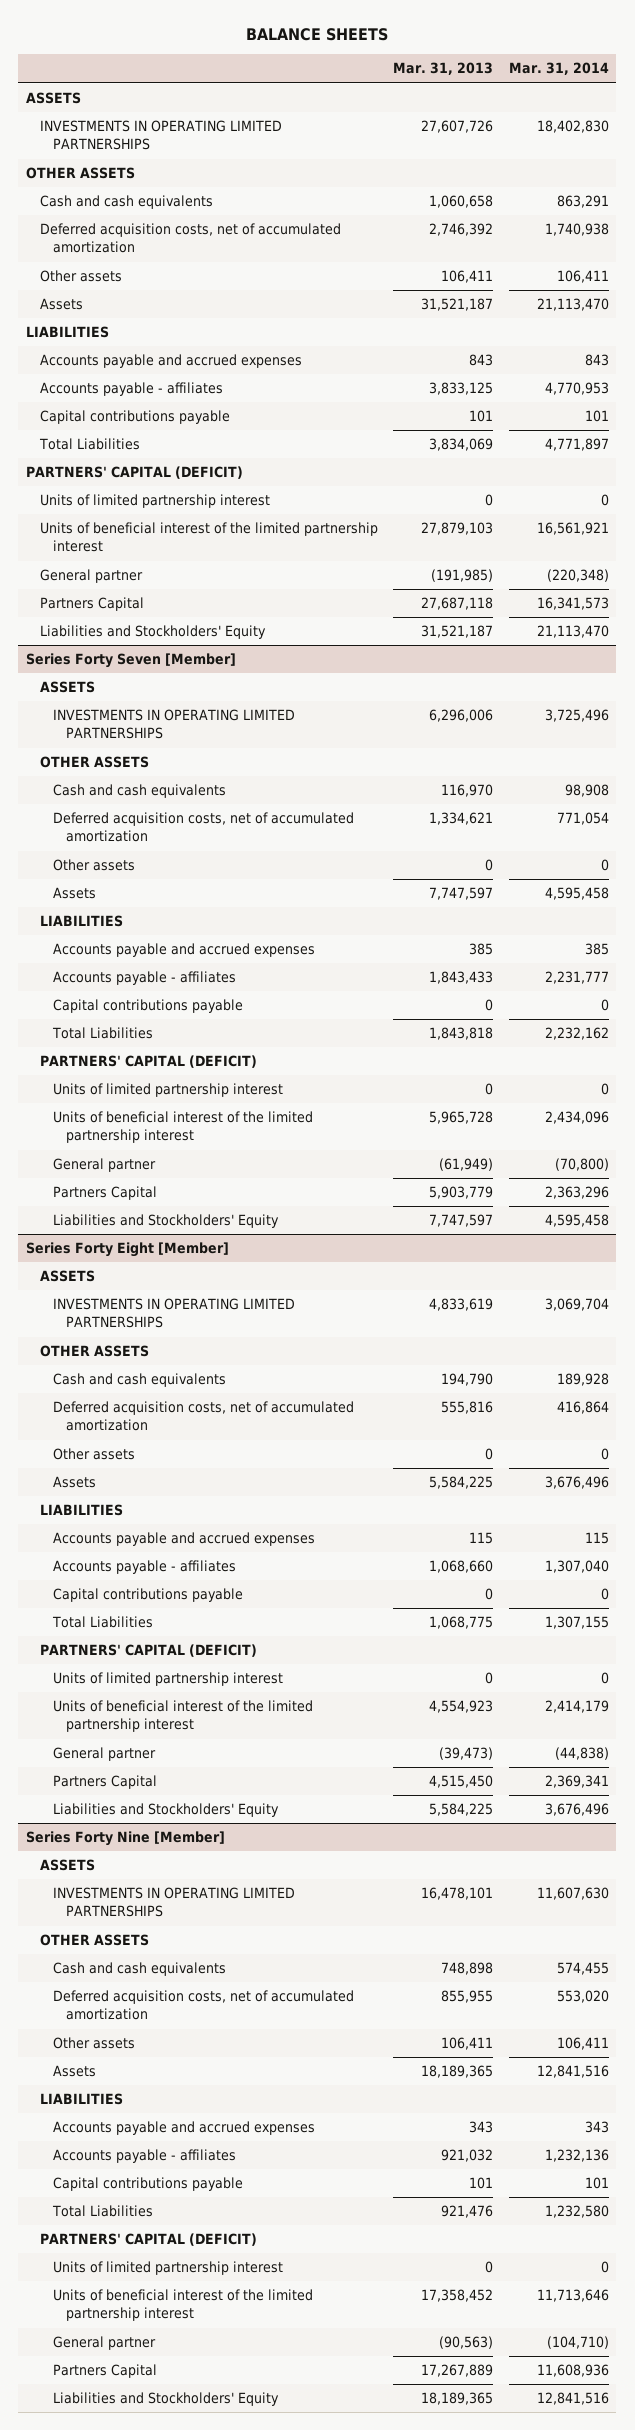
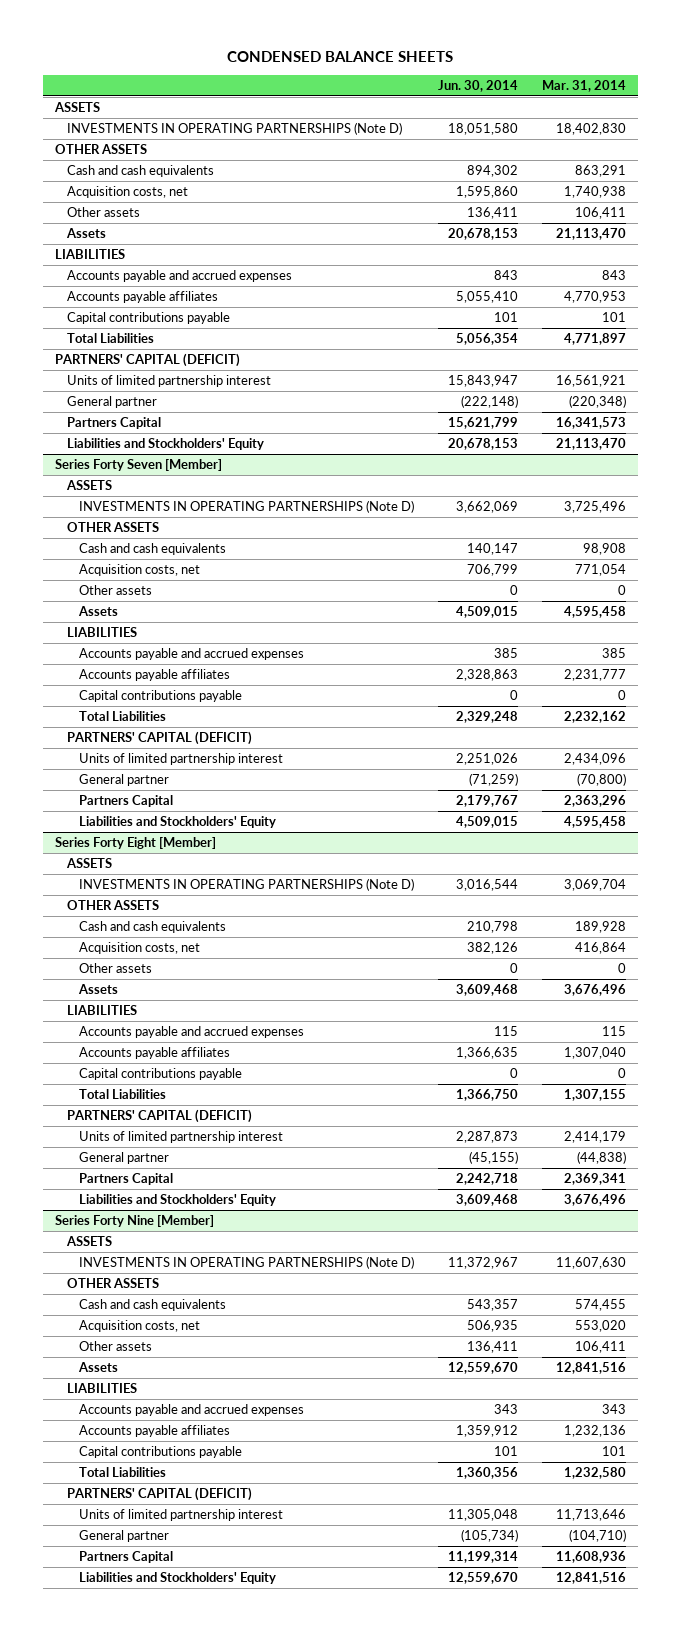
[246,28,389,42] BALANCE SHEETS -> [227,51,454,63] CONDENSED BALANCE SHEETS
[393,62,494,76] Mar. 31, 2013 -> none
none -> [438,79,519,92] Jun. 30, 2014
[39,120,282,151] INVESTMENTS IN OPERATING LIMITED PARTNERSHIPS -> [66,121,402,135] INVESTMENTS IN OPERATING PARTNERSHIPS (Note D)
[39,223,341,254] Deferred acquisition costs, net of accumulated amortization -> [66,185,188,198] Acquisition costs, net
[39,382,223,397] Accounts payable - affiliates -> [66,290,218,303] Accounts payable affiliates
[39,522,378,553] Units of beneficial interest of the limited partnership interest -> none
[600,494,609,507] 0 -> [555,374,626,387] 16,561,921
[52,709,295,740] INVESTMENTS IN OPERATING LIMITED PARTNERSHIPS -> [79,499,415,513] INVESTMENTS IN OPERATING PARTNERSHIPS (Note D)
[52,812,354,843] Deferred acquisition costs, net of accumulated amortization -> [79,563,201,576] Acquisition costs, net
[52,971,236,986] Accounts payable - affiliates -> [79,668,231,681] Accounts payable affiliates
[52,1111,313,1144] Units of beneficial interest of the limited partnership interest -> none
[600,1083,609,1096] 0 -> [563,752,626,765] 2,434,096
[52,1298,295,1329] INVESTMENTS IN OPERATING LIMITED PARTNERSHIPS -> [79,877,415,891] INVESTMENTS IN OPERATING PARTNERSHIPS (Note D)
[52,1401,354,1432] Deferred acquisition costs, net of accumulated amortization -> [79,941,201,954] Acquisition costs, net
[52,1560,236,1575] Accounts payable - affiliates -> [79,1046,231,1059] Accounts payable affiliates
[52,1700,313,1733] Units of beneficial interest of the limited partnership interest -> none
[600,1672,609,1685] 0 -> [563,1130,626,1143] 2,414,179
[52,1887,295,1918] INVESTMENTS IN OPERATING LIMITED PARTNERSHIPS -> [79,1255,415,1269] INVESTMENTS IN OPERATING PARTNERSHIPS (Note D)
[52,1990,354,2021] Deferred acquisition costs, net of accumulated amortization -> [79,1319,201,1332] Acquisition costs, net
[52,2149,236,2164] Accounts payable - affiliates -> [79,1424,231,1437] Accounts payable affiliates
[52,2289,313,2322] Units of beneficial interest of the limited partnership interest -> none
[600,2261,609,2274] 0 -> [555,1508,626,1521] 11,713,646

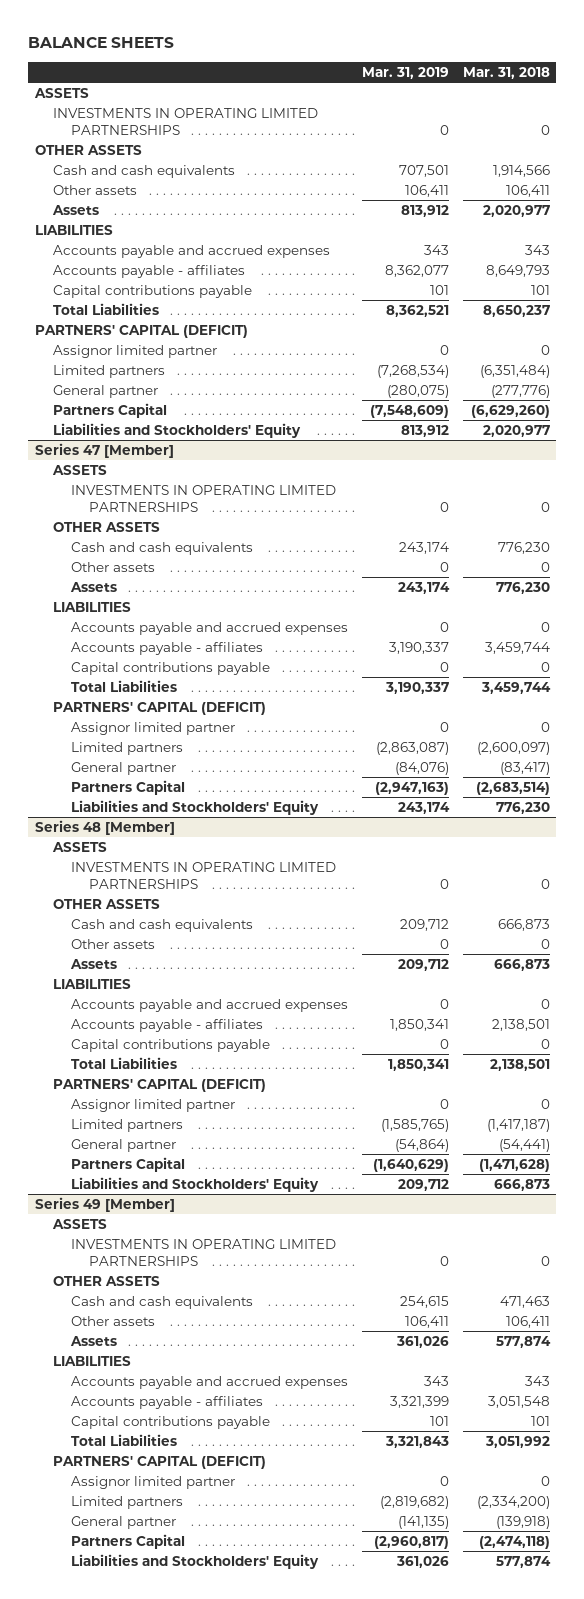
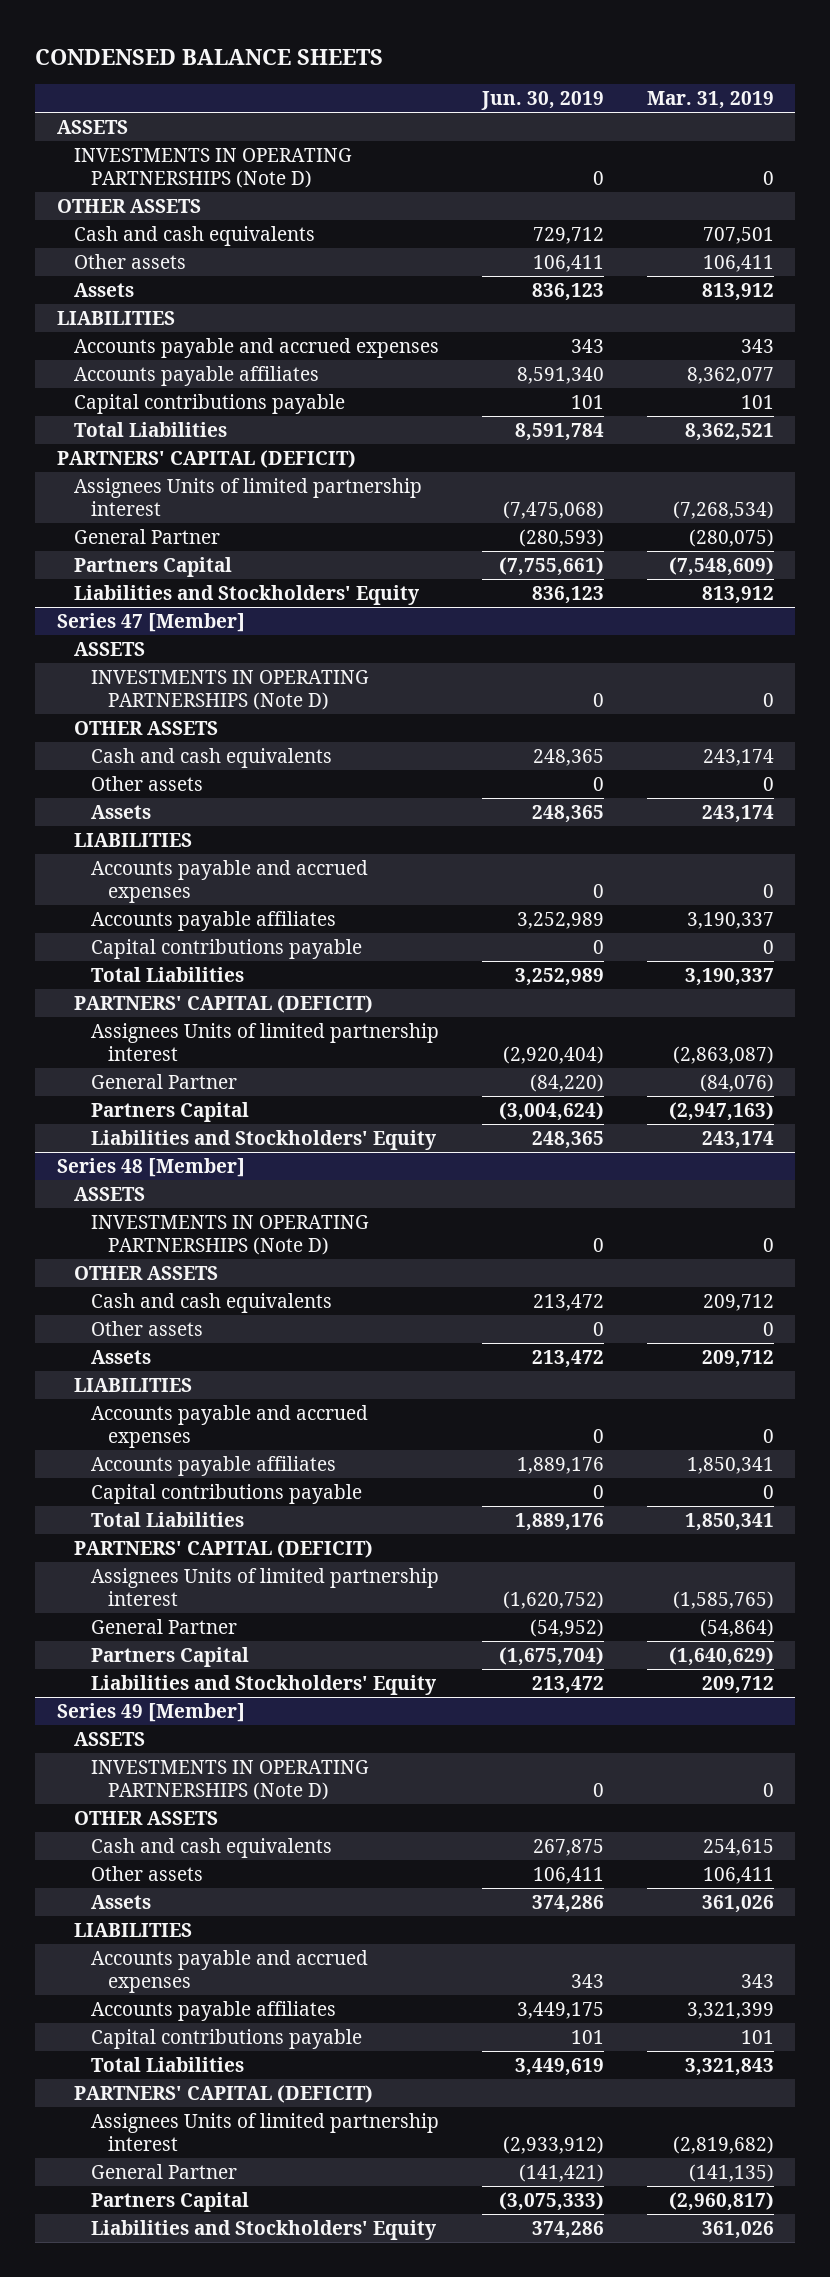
[27,37,174,49] BALANCE SHEETS -> [35,48,384,65] CONDENSED BALANCE SHEETS
[462,66,550,79] Mar. 31, 2018 -> none
none -> [480,90,604,110] Jun. 30, 2019
[52,107,318,135] INVESTMENTS IN OPERATING LIMITED PARTNERSHIPS -> [73,148,352,189] INVESTMENTS IN OPERATING PARTNERSHIPS (Note D)
[52,264,245,278] Accounts payable - affiliates -> [73,366,319,387] Accounts payable affiliates
[52,344,217,358] Assignor limited partner -> none
[52,364,165,378] Limited partners -> [73,478,422,517] Assignees Units of limited partnership interest
[52,384,158,398] General partner -> [73,529,220,545] General Partner
[71,484,337,512] INVESTMENTS IN OPERATING LIMITED PARTNERSHIPS -> [91,670,370,711] INVESTMENTS IN OPERATING PARTNERSHIPS (Note D)
[71,641,264,655] Accounts payable - affiliates -> [91,911,337,932] Accounts payable affiliates
[71,721,236,735] Assignor limited partner -> none
[71,741,184,755] Limited partners -> [91,1023,440,1062] Assignees Units of limited partnership interest
[71,761,177,775] General partner -> [91,1074,238,1090] General Partner
[71,861,337,889] INVESTMENTS IN OPERATING LIMITED PARTNERSHIPS -> [91,1215,370,1256] INVESTMENTS IN OPERATING PARTNERSHIPS (Note D)
[71,1018,264,1032] Accounts payable - affiliates -> [91,1456,337,1477] Accounts payable affiliates
[71,1098,236,1112] Assignor limited partner -> none
[71,1118,184,1132] Limited partners -> [91,1568,440,1607] Assignees Units of limited partnership interest
[71,1138,177,1152] General partner -> [91,1619,238,1635] General Partner
[71,1238,337,1266] INVESTMENTS IN OPERATING LIMITED PARTNERSHIPS -> [91,1760,370,1801] INVESTMENTS IN OPERATING PARTNERSHIPS (Note D)
[71,1395,264,1409] Accounts payable - affiliates -> [91,2001,337,2022] Accounts payable affiliates
[71,1475,236,1489] Assignor limited partner -> none
[71,1495,184,1509] Limited partners -> [91,2113,440,2152] Assignees Units of limited partnership interest
[71,1515,177,1529] General partner -> [91,2164,238,2180] General Partner

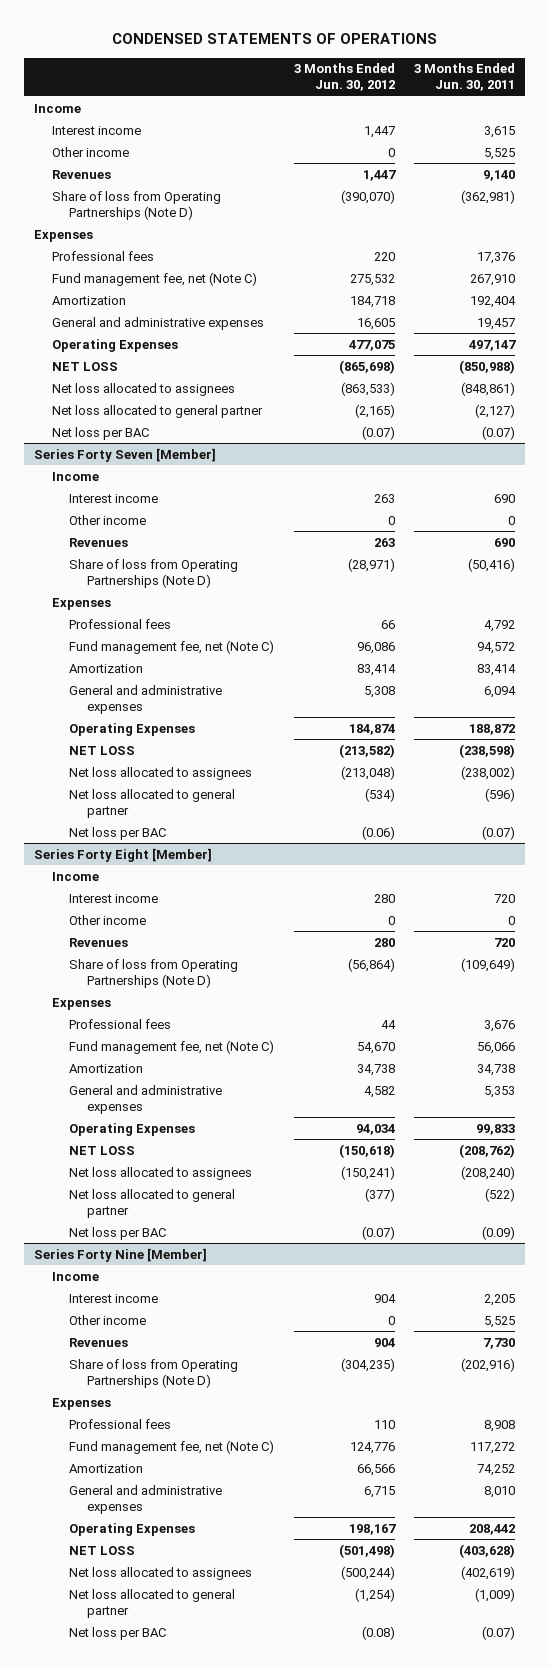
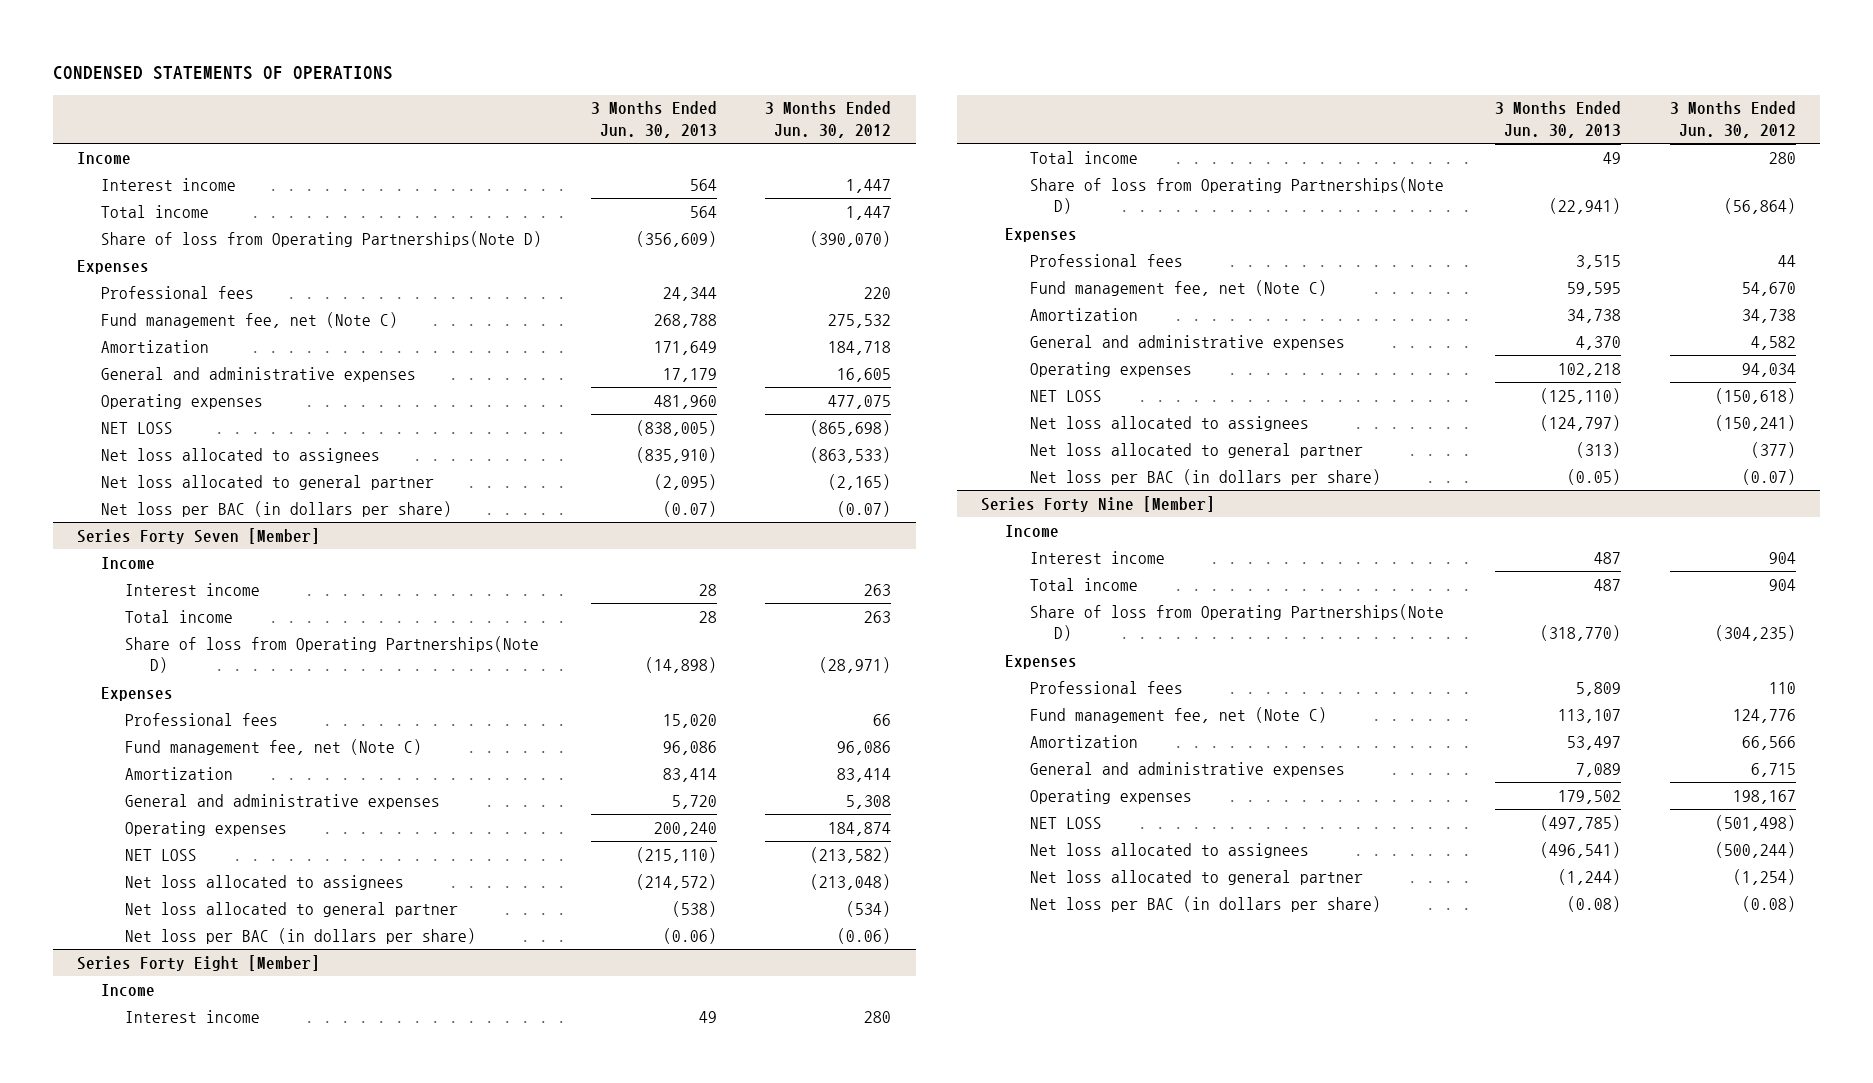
[414,63,516,92] 3 Months Ended Jun. 30, 2011 -> none
none -> [590,101,717,138] 3 Months Ended Jun. 30, 2013
[51,146,129,157] Other income -> none
[51,169,111,179] Revenues -> [101,204,210,218] Total income
[51,190,221,220] Share of loss from Operating Partnerships (Note D) -> [101,230,543,247] Share of loss from Operating Partnerships(Note D)
[51,338,178,352] Operating Expenses -> [101,393,264,409] Operating expenses
[51,426,149,440] Net loss per BAC -> [101,500,453,517] Net loss per BAC (in dollars per share)
[69,514,147,525] Other income -> none
[69,537,129,547] Revenues -> [125,609,234,623] Total income
[69,558,239,588] Share of loss from Operating Partnerships (Note D) -> [125,635,540,674] Share of loss from Operating Partnerships(Note D)
[69,722,196,736] Operating Expenses -> [125,820,288,836] Operating expenses
[69,826,167,840] Net loss per BAC -> [125,927,477,944] Net loss per BAC (in dollars per share)
[69,914,147,925] Other income -> none
[69,937,129,947] Revenues -> [1029,150,1138,164] Total income
[69,958,239,988] Share of loss from Operating Partnerships (Note D) -> [1029,176,1444,215] Share of loss from Operating Partnerships(Note D)
[69,1122,196,1136] Operating Expenses -> [1029,361,1192,377] Operating expenses
[69,1226,167,1240] Net loss per BAC -> [1029,468,1381,485] Net loss per BAC (in dollars per share)
[69,1314,147,1325] Other income -> none
[69,1337,129,1347] Revenues -> [1029,577,1138,591] Total income
[69,1358,239,1388] Share of loss from Operating Partnerships (Note D) -> [1029,603,1444,642] Share of loss from Operating Partnerships(Note D)
[69,1522,196,1536] Operating Expenses -> [1029,788,1192,804] Operating expenses
[69,1626,167,1640] Net loss per BAC -> [1029,895,1381,912] Net loss per BAC (in dollars per share)

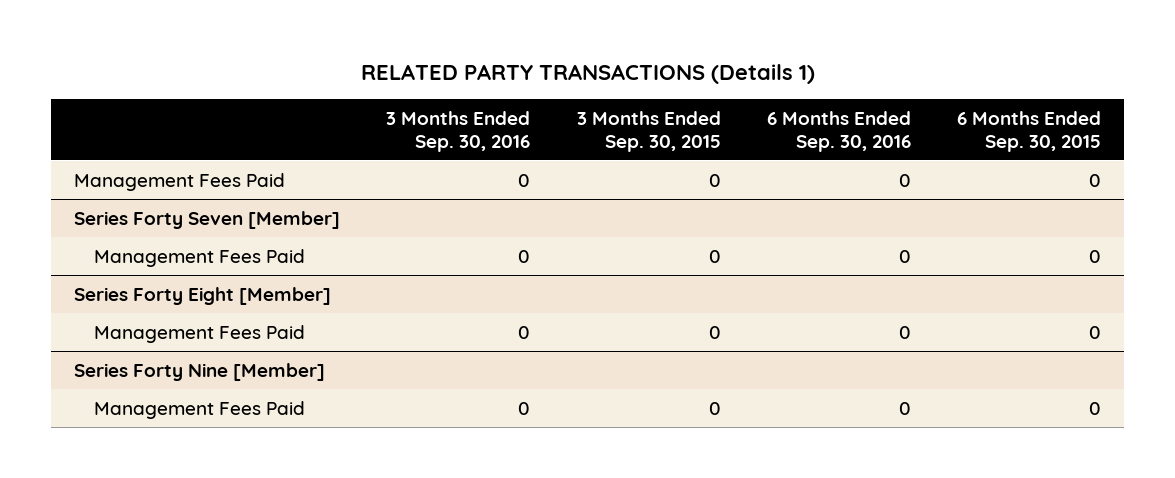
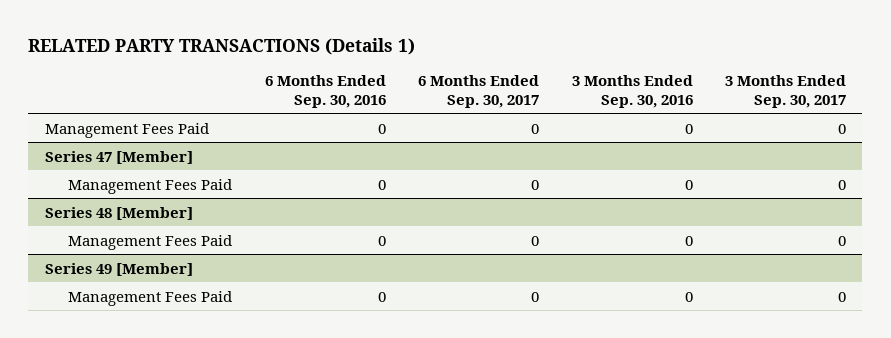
[576,110,721,152] 3 Months Ended Sep. 30, 2015 -> none
[957,110,1102,152] 6 Months Ended Sep. 30, 2015 -> none
none -> [418,75,540,108] 6 Months Ended Sep. 30, 2017
none -> [725,75,847,108] 3 Months Ended Sep. 30, 2017
[73,210,340,229] Series Forty Seven [Member] -> [44,150,193,164] Series 47 [Member]
[73,286,331,305] Series Forty Eight [Member] -> [44,206,193,220] Series 48 [Member]
[73,362,325,381] Series Forty Nine [Member] -> [44,262,193,276] Series 49 [Member]

